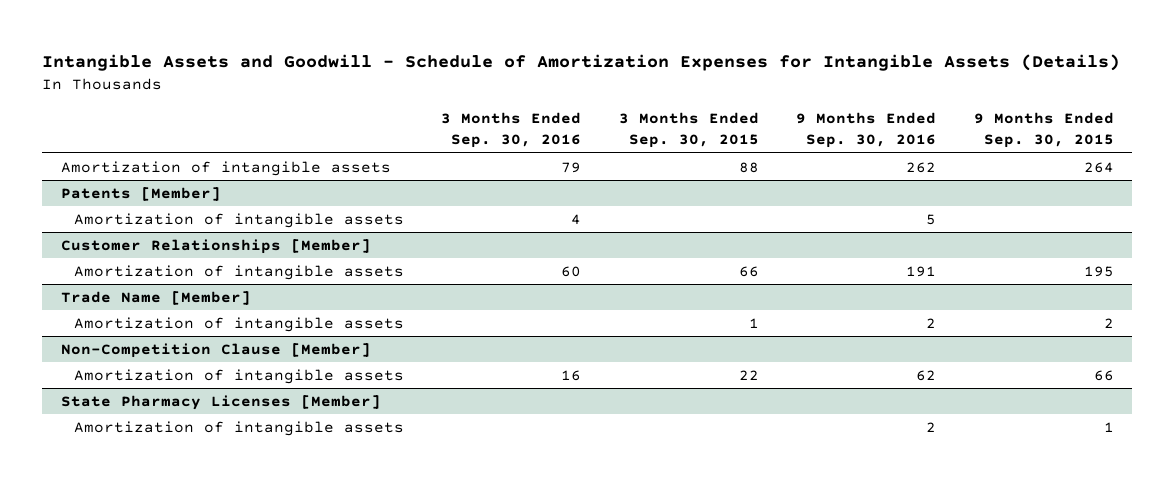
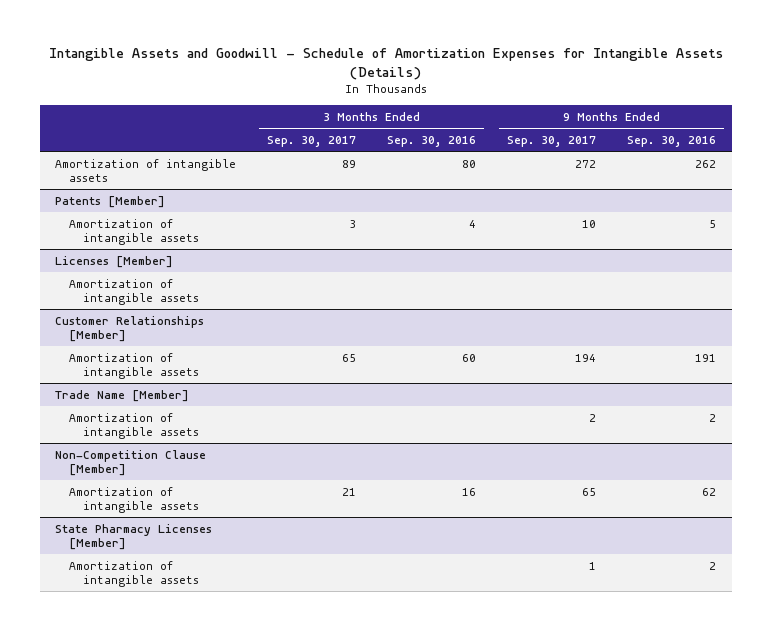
[618,112,759,149] 3 Months Ended Sep. 30, 2015 -> none
[973,112,1114,149] 9 Months Ended Sep. 30, 2015 -> none
none -> [267,136,357,148] Sep. 30, 2017
none -> [507,136,597,148] Sep. 30, 2017
[561,161,582,173] 79 -> [462,159,477,168] 80
none -> [55,255,174,268] Licenses [Member]
none -> [68,278,199,305] Amortization of intangible assets

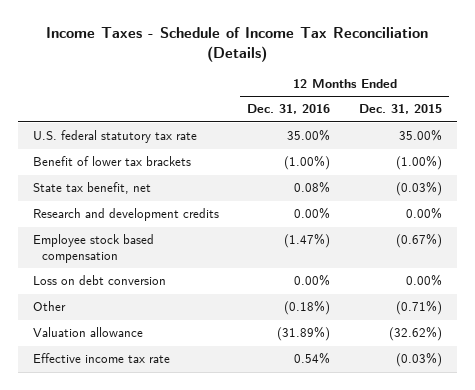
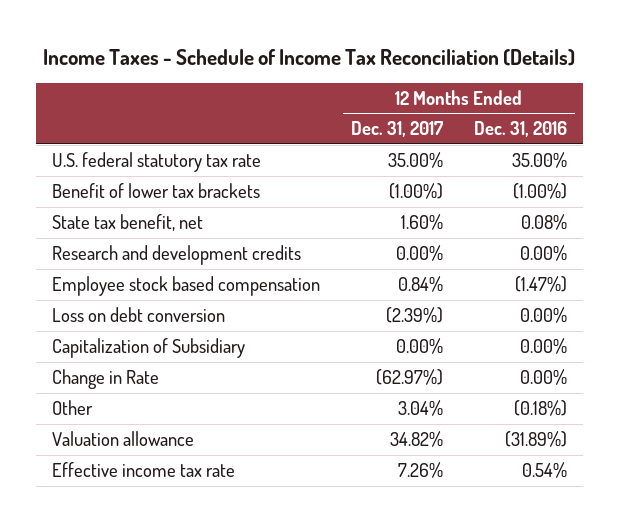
[359,104,443,115] Dec. 31, 2015 -> none
none -> [350,121,443,138] Dec. 31, 2017
none -> [51,337,245,358] Capitalization of Subsidiary
none -> [51,368,159,389] Change in Rate

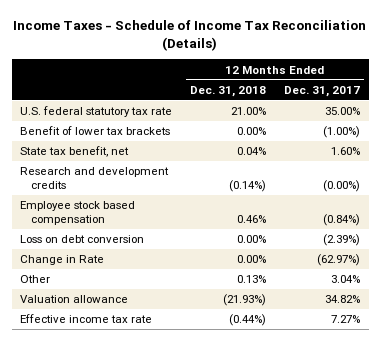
[474,121,568,138] Dec. 31, 2016 -> none
none -> [190,85,267,97] Dec. 31, 2018
[395,244,443,261] 0.00% -> [322,179,360,192] (0.00%)
[397,275,443,292] 0.84% -> [322,213,360,226] (0.84%)
[51,337,245,358] Capitalization of Subsidiary -> none
[397,461,443,478] 7.26% -> [330,315,360,324] 7.27%

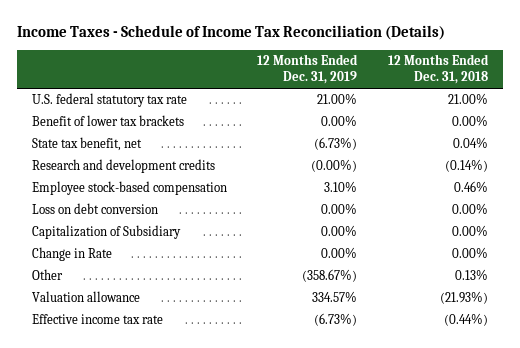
[283,85,360,97] Dec. 31, 2017 -> none
none -> [257,54,359,85] 12 Months Ended Dec. 31, 2019
[20,201,136,225] Employee stock based compensation -> [31,181,227,196] Employee stock-based compensation
none -> [31,225,181,240] Capitalization of Subsidiary

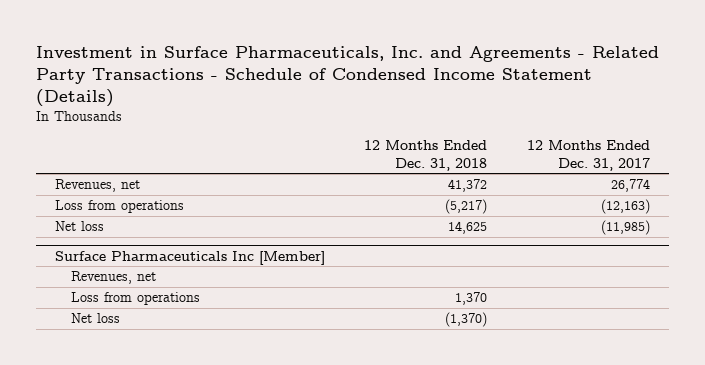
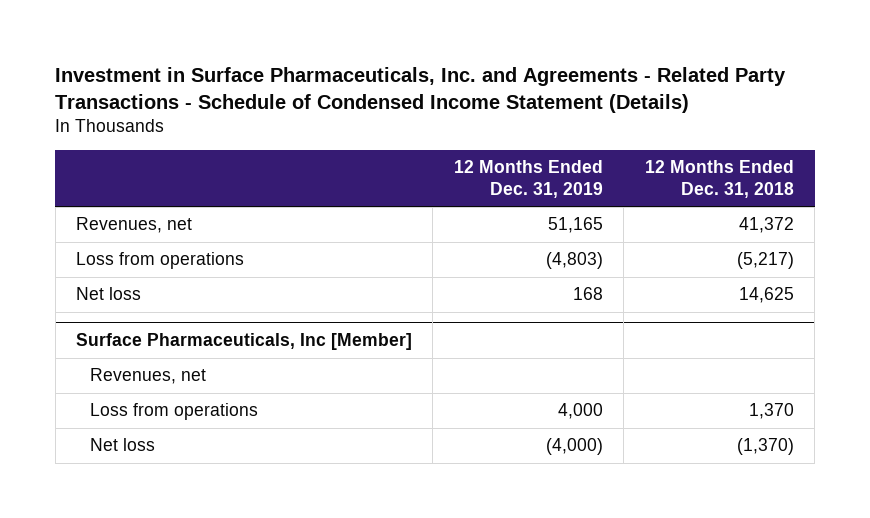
[526,140,650,171] 12 Months Ended Dec. 31, 2017 -> none
none -> [453,160,603,199] 12 Months Ended Dec. 31, 2019
[55,250,326,265] Surface Pharmaceuticals Inc [Member] -> [75,333,412,351] Surface Pharmaceuticals, Inc [Member]

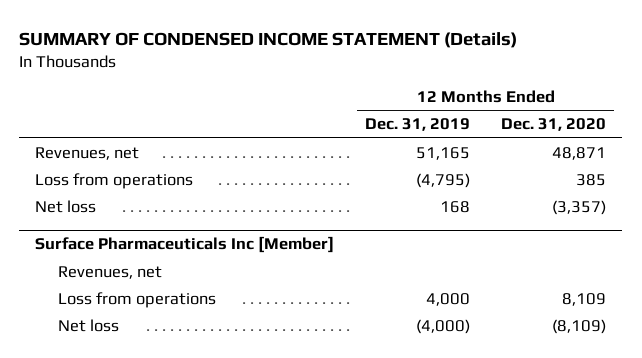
[55,67,787,113] Investment in Surface Pharmaceuticals, Inc. and Agreements - Related Party Transactions - Schedule of Condensed Income Statement (Details) -> [19,31,518,48] SUMMARY OF CONDENSED INCOME STATEMENT (Details)
[644,160,794,199] 12 Months Ended Dec. 31, 2018 -> none
none -> [501,118,607,132] Dec. 31, 2020
[545,252,603,270] (4,803) -> [416,172,471,188] (4,795)
[75,333,412,351] Surface Pharmaceuticals, Inc [Member] -> [35,236,335,254] Surface Pharmaceuticals Inc [Member]

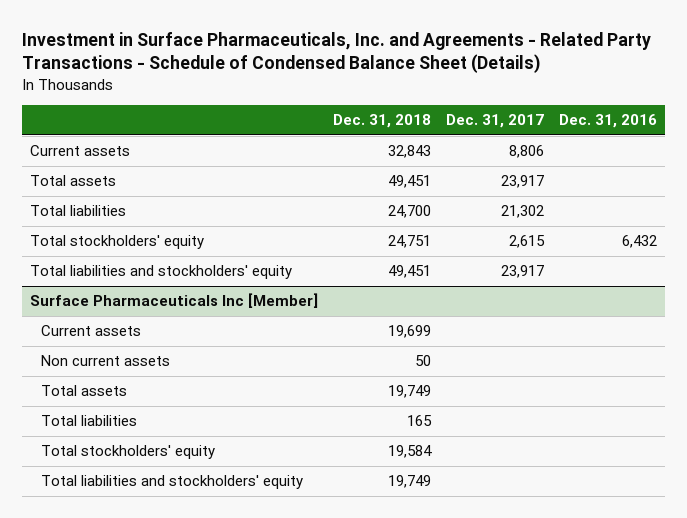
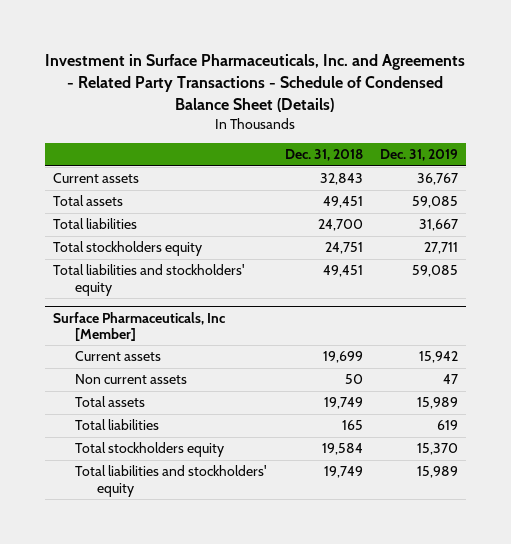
[446,114,545,129] Dec. 31, 2017 -> none
[559,114,658,129] Dec. 31, 2016 -> none
none -> [379,149,458,162] Dec. 31, 2019
[29,235,204,250] Total stockholders' equity -> [53,241,203,257] Total stockholders equity
[29,293,318,309] Surface Pharmaceuticals Inc [Member] -> [53,311,226,342] Surface Pharmaceuticals, Inc [Member]
[40,445,215,460] Total stockholders' equity -> [75,442,225,458] Total stockholders equity

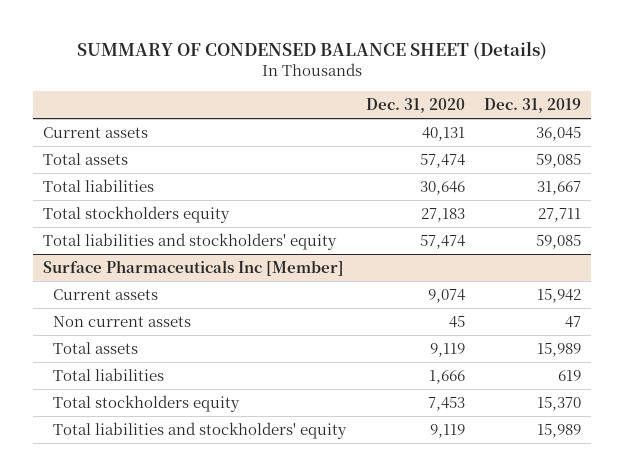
[45,54,466,113] Investment in Surface Pharmaceuticals, Inc. and Agreements - Related Party Transactions - Schedule of Condensed Balance Sheet (Details) -> [76,41,547,61] SUMMARY OF CONDENSED BALANCE SHEET (Details)
[284,149,363,162] Dec. 31, 2018 -> none
none -> [365,98,465,114] Dec. 31, 2020
[416,173,458,186] 36,767 -> [535,126,581,142] 36,045
[53,311,226,342] Surface Pharmaceuticals, Inc [Member] -> [42,260,344,277] Surface Pharmaceuticals Inc [Member]

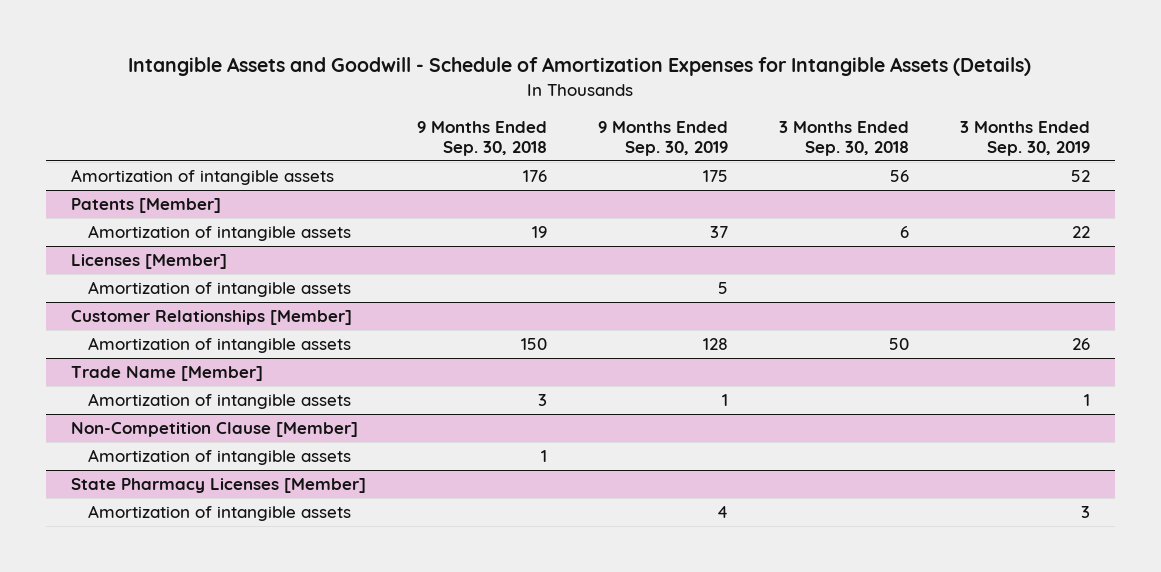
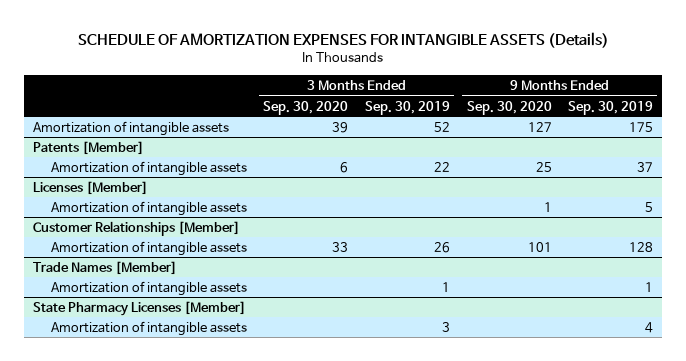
[128,57,1032,77] Intangible Assets and Goodwill - Schedule of Amortization Expenses for Intangible Assets (Details) -> [78,31,610,48] SCHEDULE OF AMORTIZATION EXPENSES FOR INTANGIBLE ASSETS (Details)
[417,120,548,157] 9 Months Ended Sep. 30, 2018 -> none
[778,120,909,157] 3 Months Ended Sep. 30, 2018 -> none
none -> [263,100,349,115] Sep. 30, 2020
none -> [466,100,552,115] Sep. 30, 2020
[71,365,264,381] Trade Name [Member] -> [32,260,177,275] Trade Names [Member]
[71,421,359,437] Non-Competition Clause [Member] -> none
[87,448,351,465] Amortization of intangible assets -> none

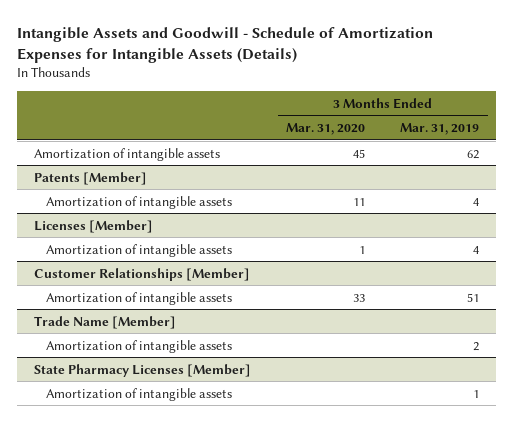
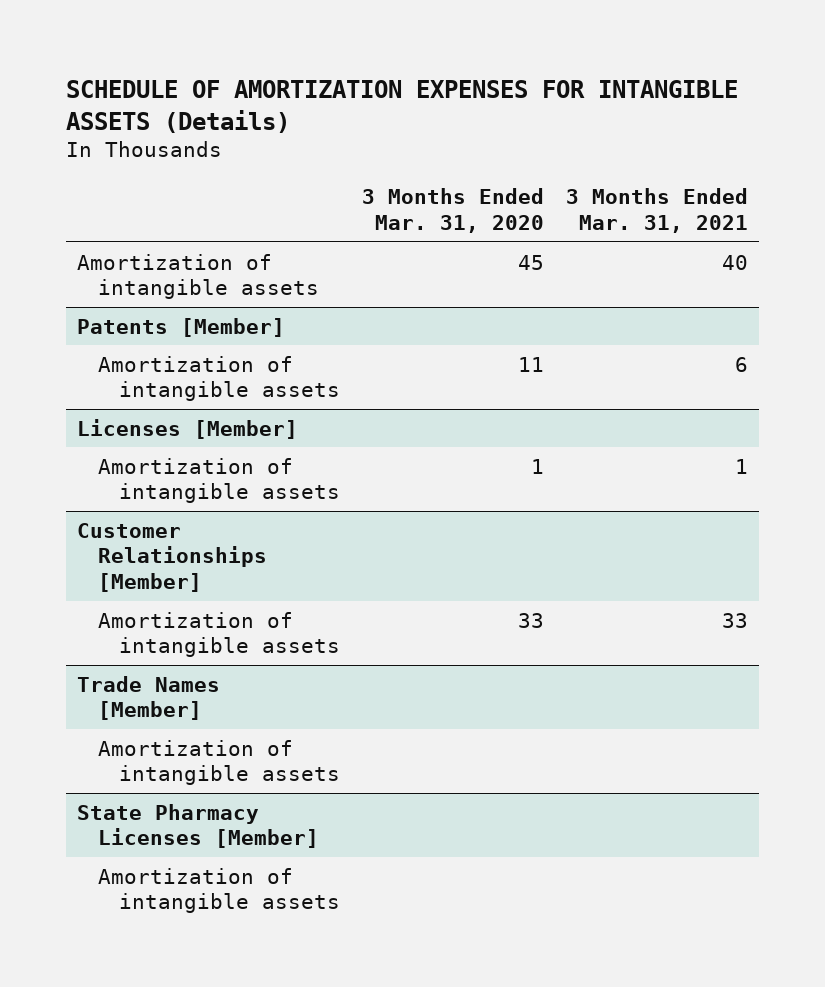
[16,27,433,64] Intangible Assets and Goodwill - Schedule of Amortization Expenses for Intangible Assets (Details) -> [65,79,738,133] SCHEDULE OF AMORTIZATION EXPENSES FOR INTANGIBLE ASSETS (Details)
[400,122,480,135] Mar. 31, 2019 -> none
none -> [565,188,748,233] 3 Months Ended Mar. 31, 2021
[34,315,177,329] Trade Name [Member] -> [76,675,220,721] Trade Names [Member]

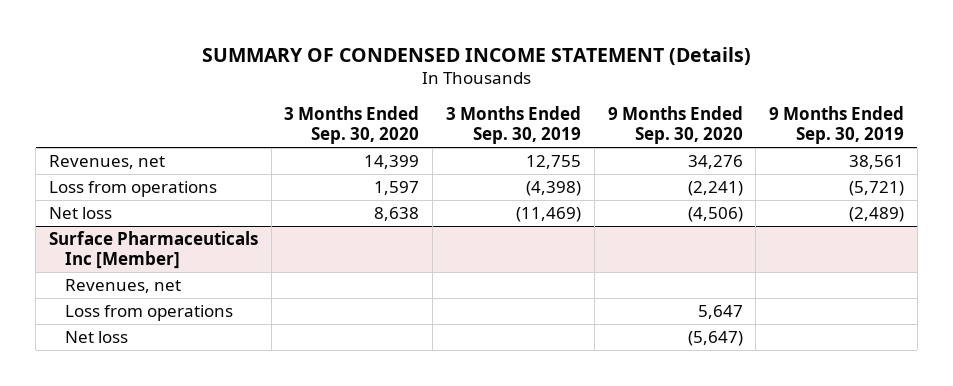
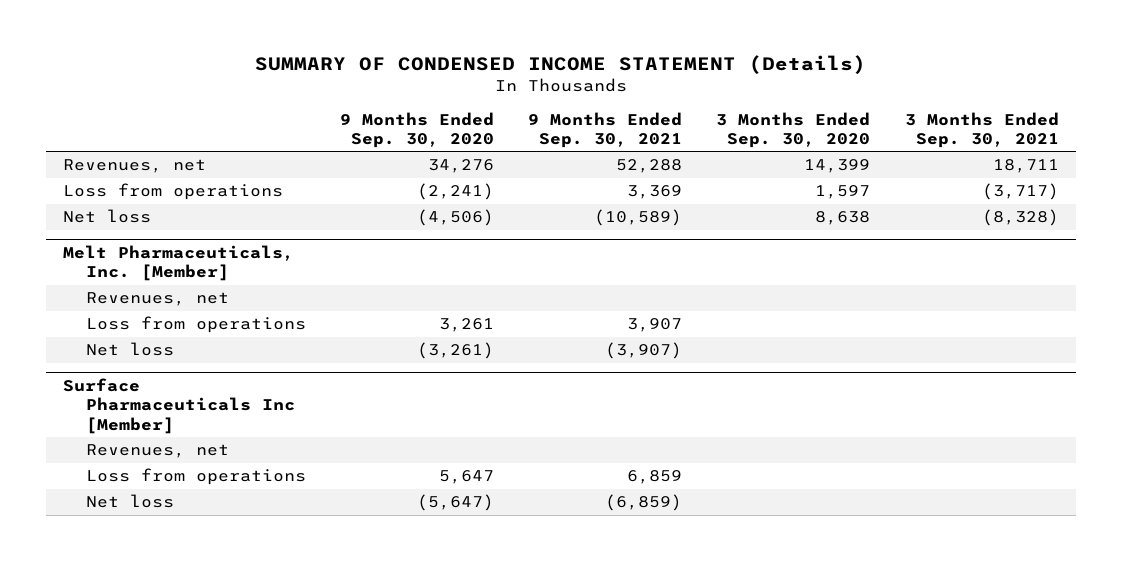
[446,106,582,145] 3 Months Ended Sep. 30, 2019 -> none
[769,106,905,145] 9 Months Ended Sep. 30, 2019 -> none
none -> [528,111,683,149] 9 Months Ended Sep. 30, 2021
none -> [904,111,1059,149] 3 Months Ended Sep. 30, 2021
none -> [62,244,294,282] Melt Pharmaceuticals, Inc. [Member]
none -> [86,292,230,307] Revenues, net
none -> [86,316,307,334] Loss from operations
none -> [86,342,175,357] Net loss

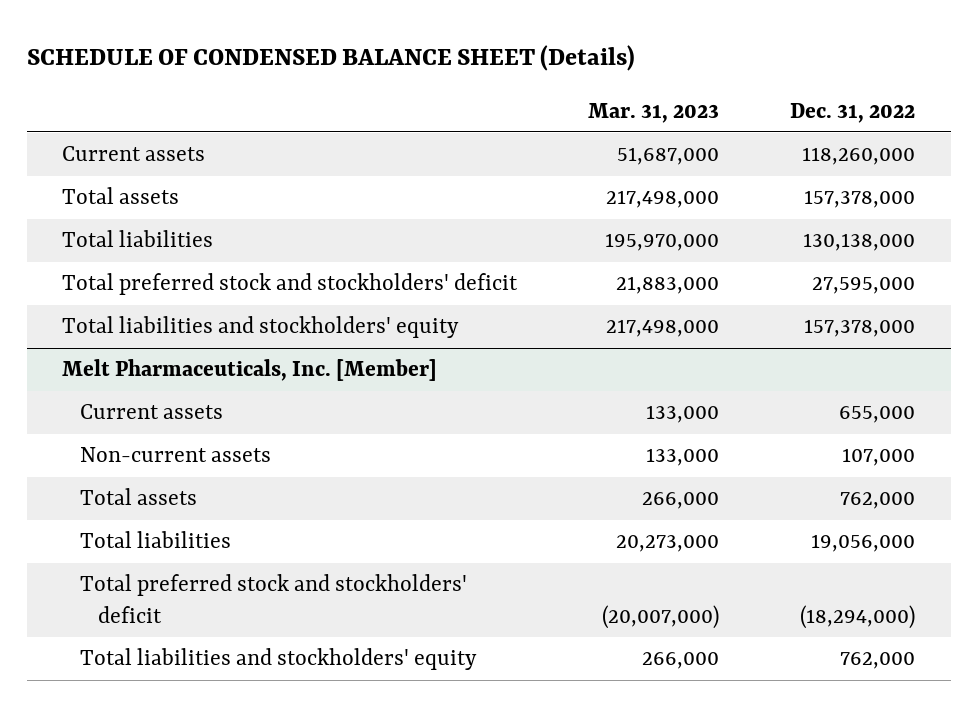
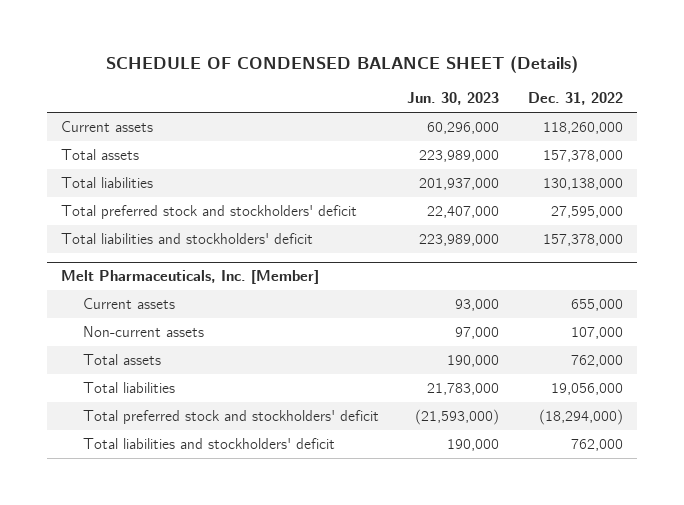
[588,102,720,123] Mar. 31, 2023 -> none
none -> [407,92,500,106] Jun. 30, 2023
[62,316,460,339] Total liabilities and stockholders' equity -> [60,233,313,245] Total liabilities and stockholders' deficit
[79,648,477,671] Total liabilities and stockholders' equity -> [82,438,335,450] Total liabilities and stockholders' deficit

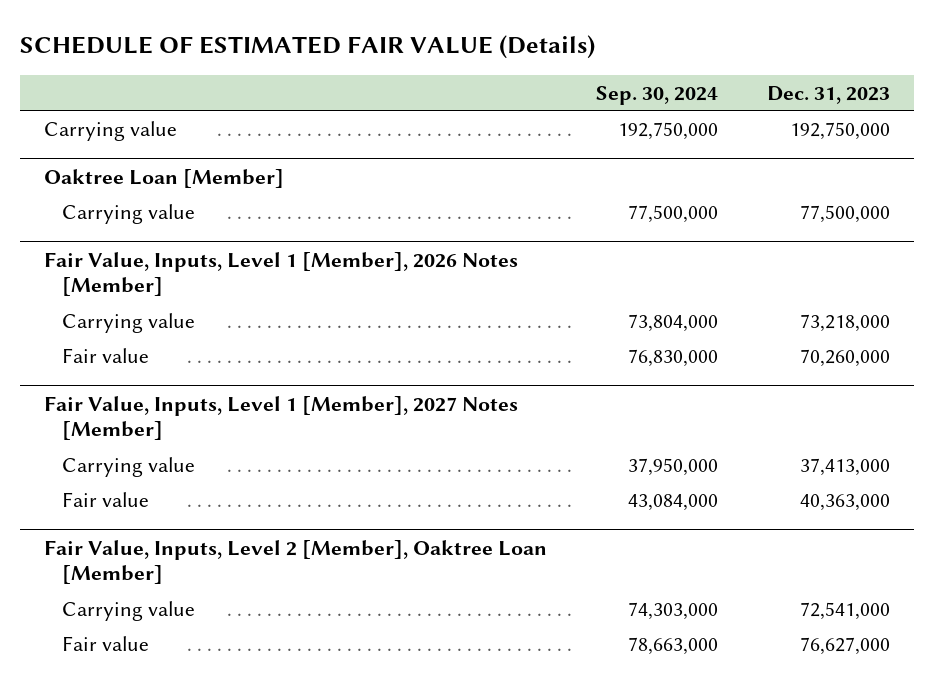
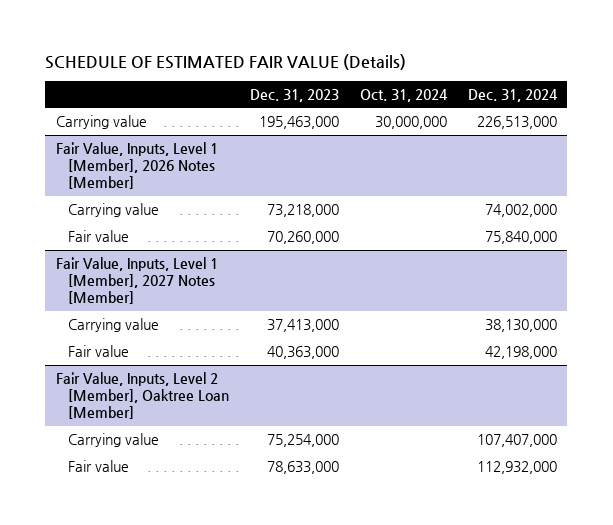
[595,85,718,105] Sep. 30, 2024 -> none
none -> [359,88,448,102] Oct. 31, 2024
none -> [467,88,558,102] Dec. 31, 2024
[44,168,285,188] Oaktree Loan [Member] -> none
[62,203,196,224] Carrying value -> none
[789,121,890,140] 192,750,000 -> [258,116,339,130] 195,463,000
[799,601,890,620] 72,541,000 -> [266,434,339,448] 75,254,000
[799,636,890,655] 76,627,000 -> [266,461,339,475] 78,633,000

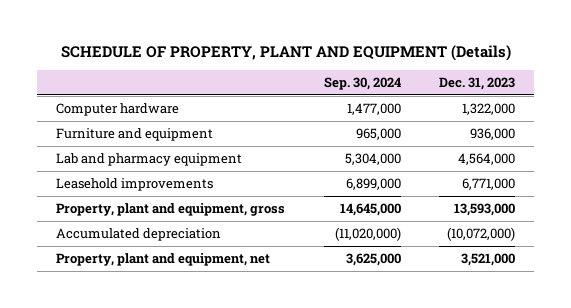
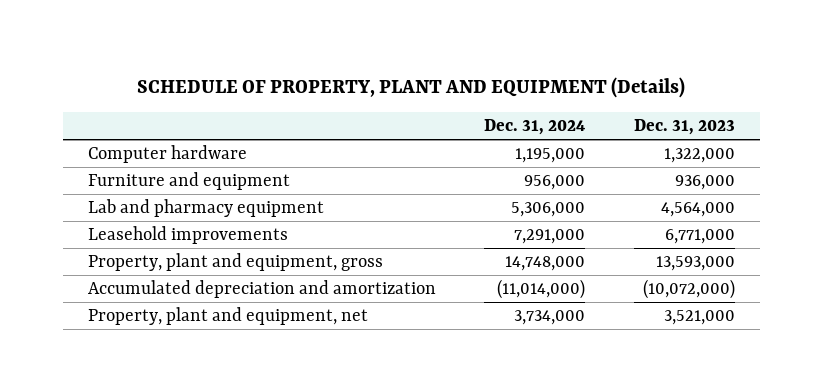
[323,76,401,90] Sep. 30, 2024 -> none
none -> [484,119,586,136] Dec. 31, 2024
[56,228,222,242] Accumulated depreciation -> [87,279,436,298] Accumulated depreciation and amortization

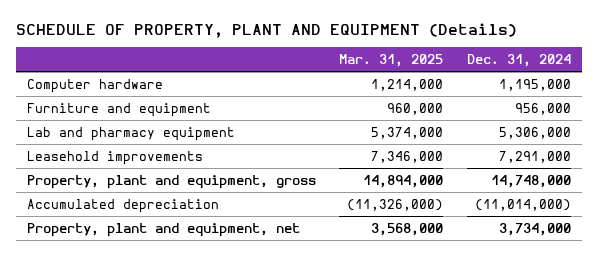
[634,119,736,136] Dec. 31, 2023 -> none
none -> [339,54,444,68] Mar. 31, 2025
[87,279,436,298] Accumulated depreciation and amortization -> [27,198,220,213] Accumulated depreciation

